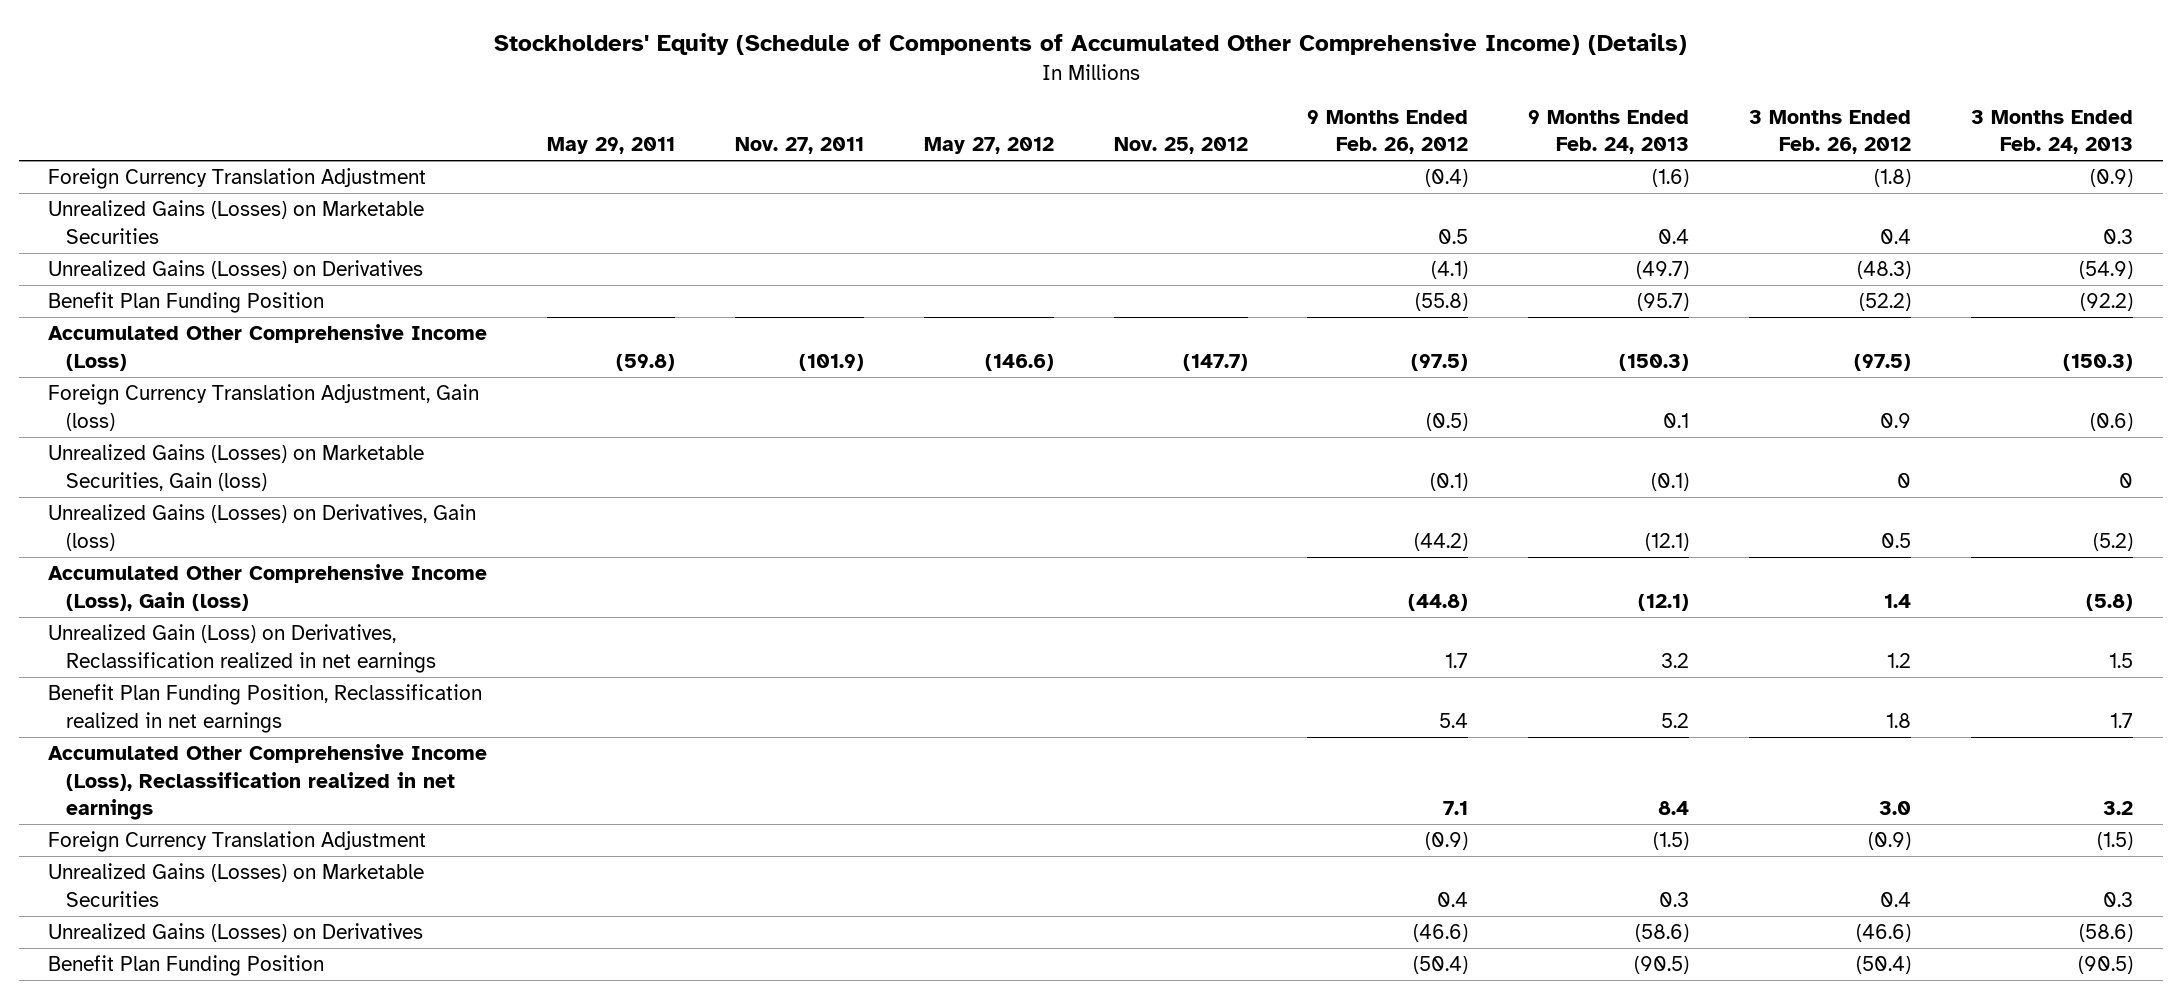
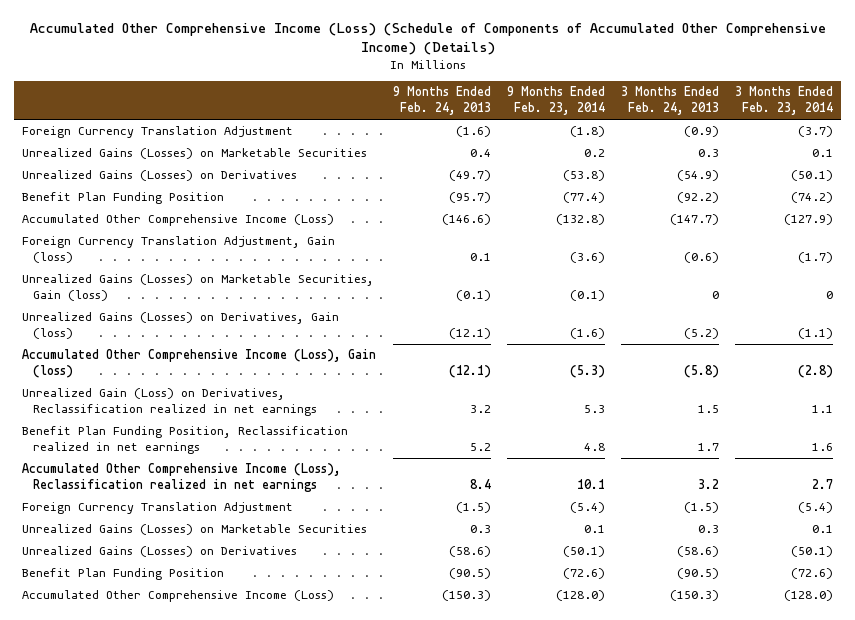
[493,33,1687,56] Stockholders' Equity (Schedule of Components of Accumulated Other Comprehensive Income) (Details) -> [29,23,826,56] Accumulated Other Comprehensive Income (Loss) (Schedule of Components of Accumulated Other Comprehensive Income) (Details)
[547,137,676,155] May 29, 2011 -> none
[735,137,865,155] Nov. 27, 2011 -> none
[923,137,1054,155] May 27, 2012 -> none
[1113,137,1248,155] Nov. 25, 2012 -> none
[1307,109,1469,155] 9 Months Ended Feb. 26, 2012 -> none
[1749,109,1912,155] 3 Months Ended Feb. 26, 2012 -> none
none -> [506,86,605,116] 9 Months Ended Feb. 23, 2014
none -> [734,86,833,116] 3 Months Ended Feb. 23, 2014
none -> [22,214,335,227] Accumulated Other Comprehensive Income (Loss)
[48,324,488,371] Accumulated Other Comprehensive Income (Loss) -> [22,590,335,603] Accumulated Other Comprehensive Income (Loss)

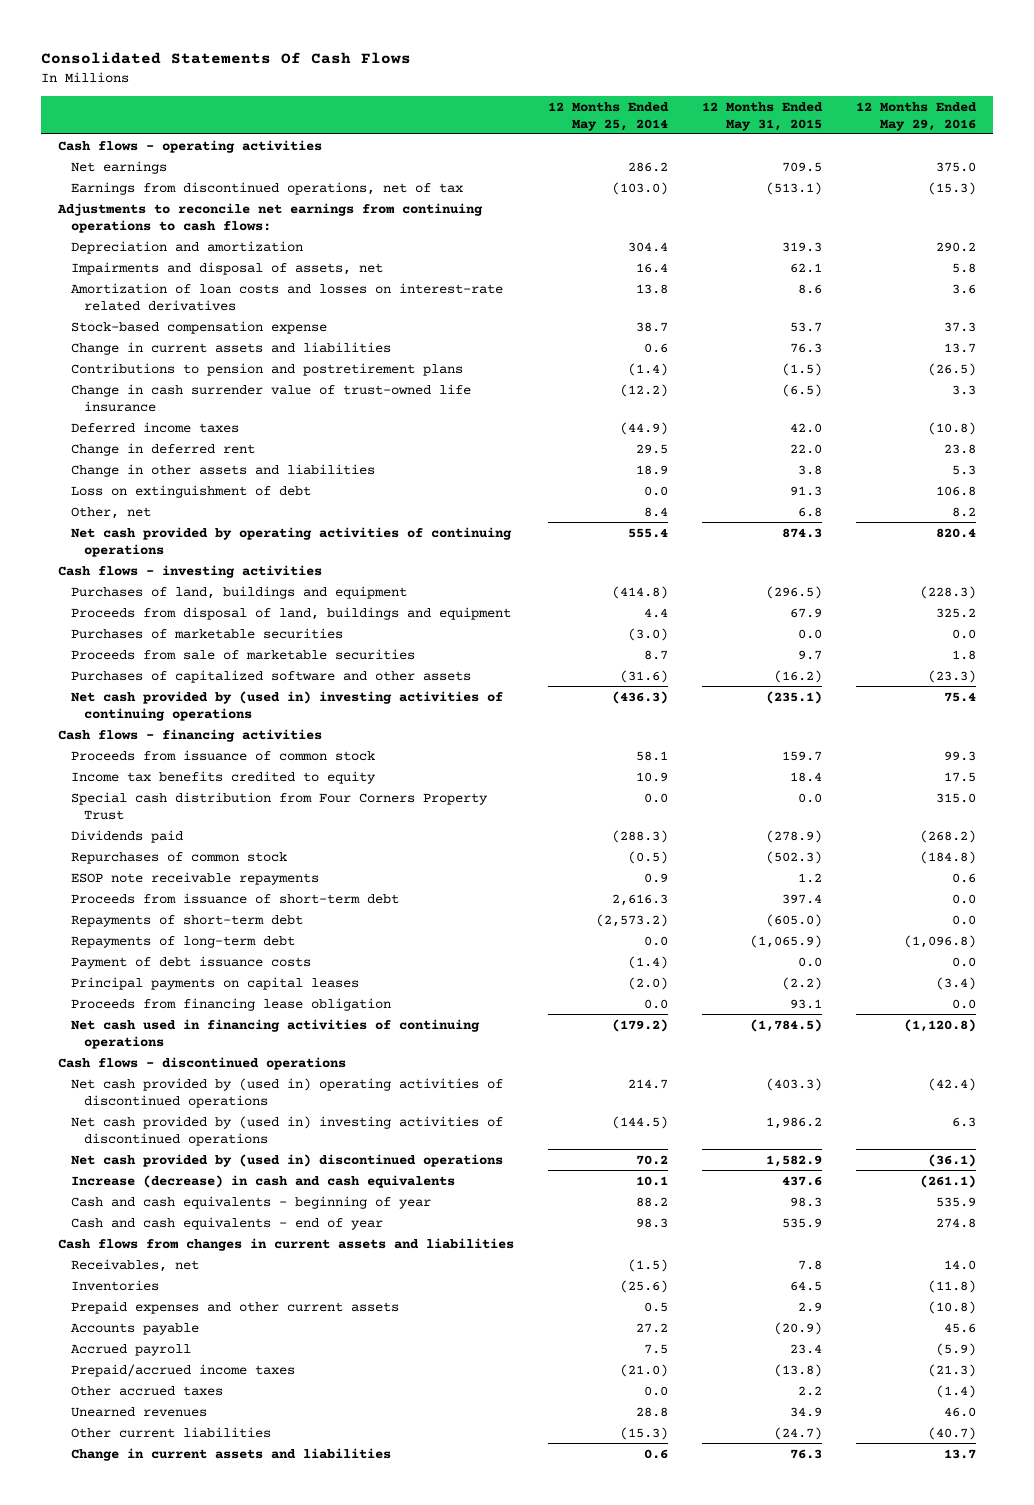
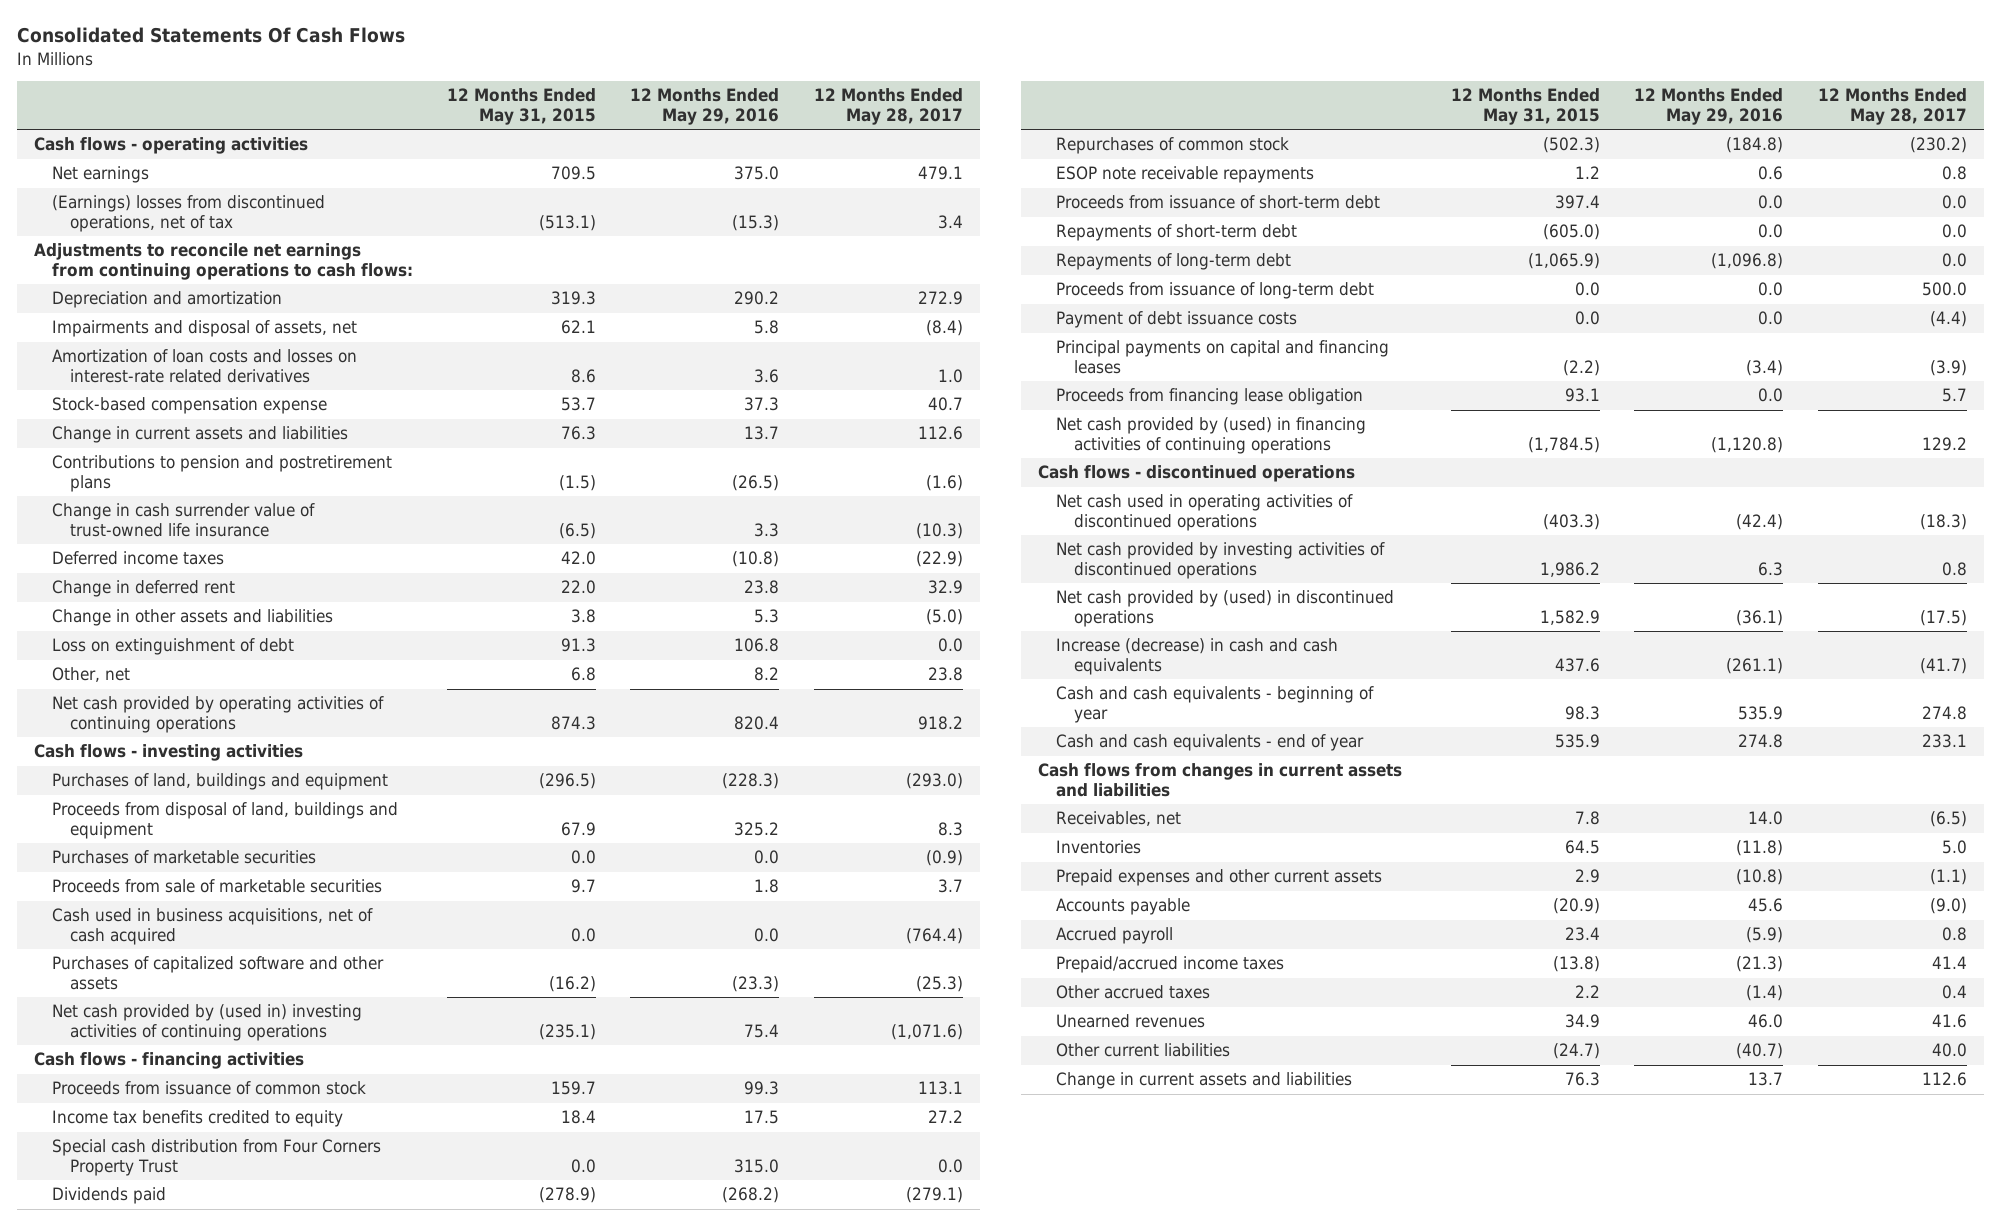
[548,101,670,131] 12 Months Ended May 25, 2014 -> none
none -> [813,88,963,126] 12 Months Ended May 28, 2017
[70,181,463,195] Earnings from discontinued operations, net of tax -> [52,195,326,232] (Earnings) losses from discontinued operations, net of tax
none -> [52,908,374,945] Cash used in business acquisitions, net of cash acquired
none -> [1056,282,1375,300] Proceeds from issuance of long-term debt
[70,976,359,990] Principal payments on capital leases -> [1056,340,1390,374] Principal payments on capital and financing leases
[70,1018,480,1049] Net cash used in financing activities of continuing operations -> [1056,417,1367,454] Net cash provided by (used) in financing activities of continuing operations
[70,1077,503,1108] Net cash provided by (used in) operating activities of discontinued operations -> [1056,494,1354,531] Net cash used in operating activities of discontinued operations
[70,1115,503,1146] Net cash provided by (used in) investing activities of discontinued operations -> [1056,542,1386,579] Net cash provided by investing activities of discontinued operations
[70,1153,503,1167] Net cash provided by (used in) discontinued operations -> [1056,590,1395,627] Net cash provided by (used) in discontinued operations

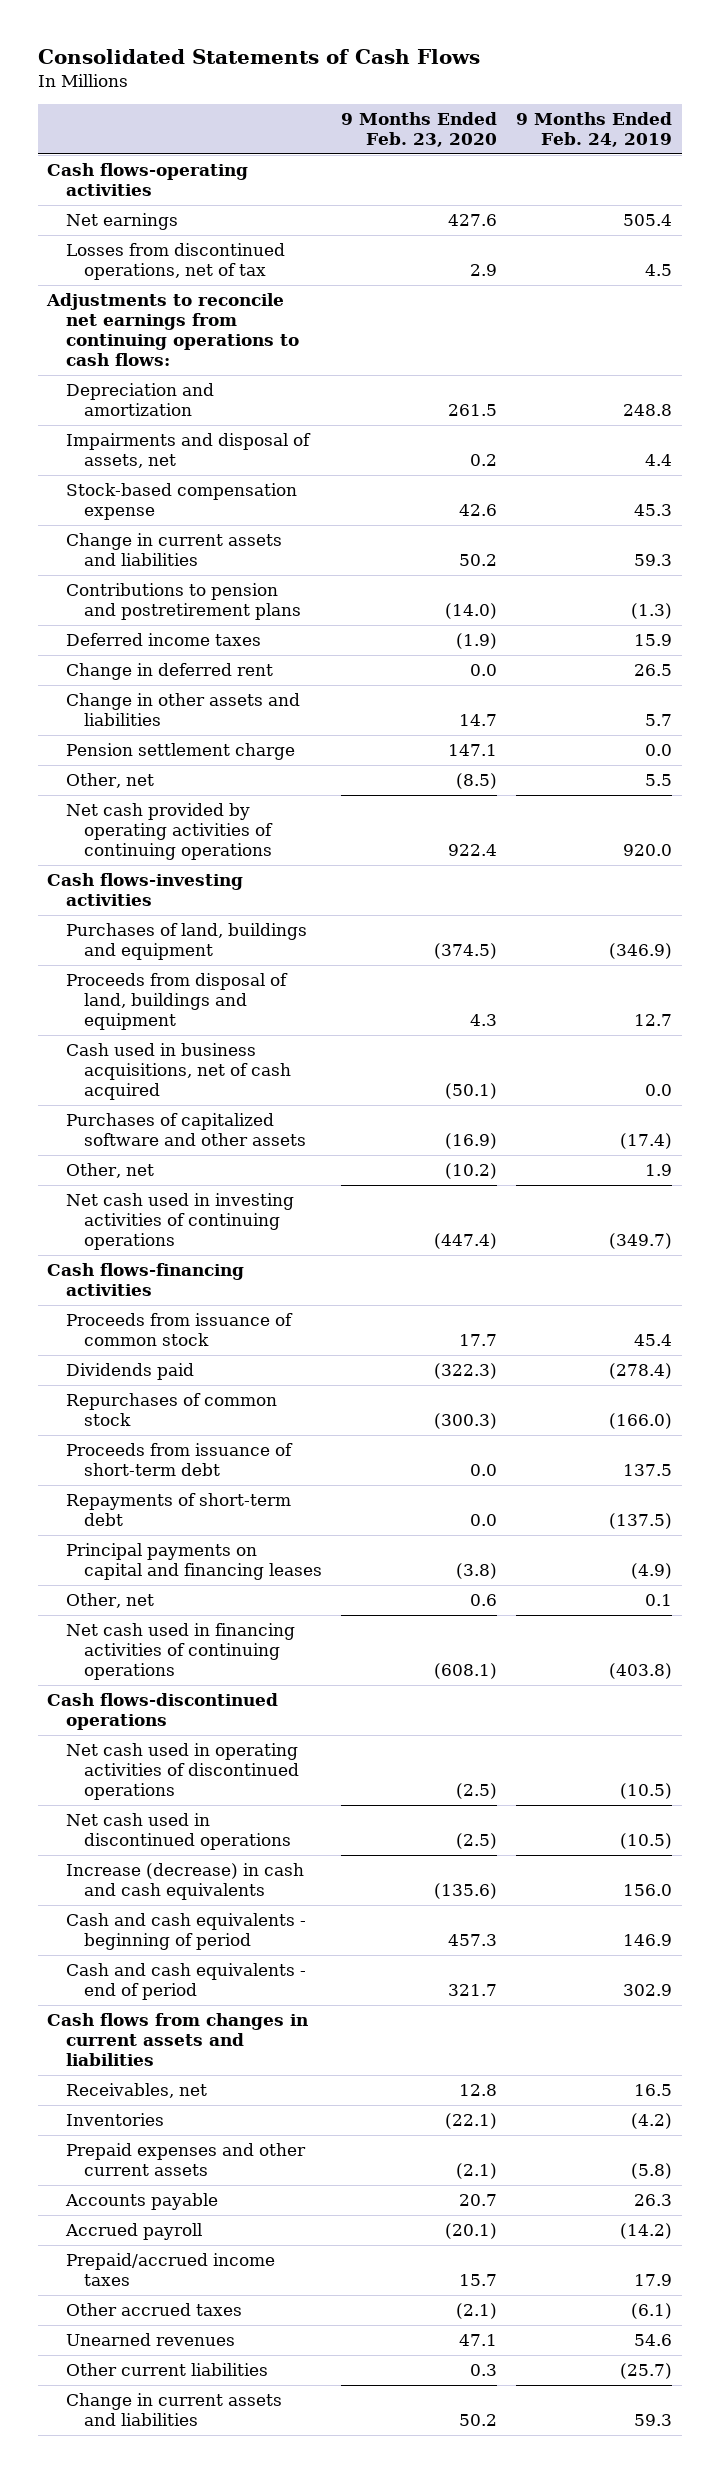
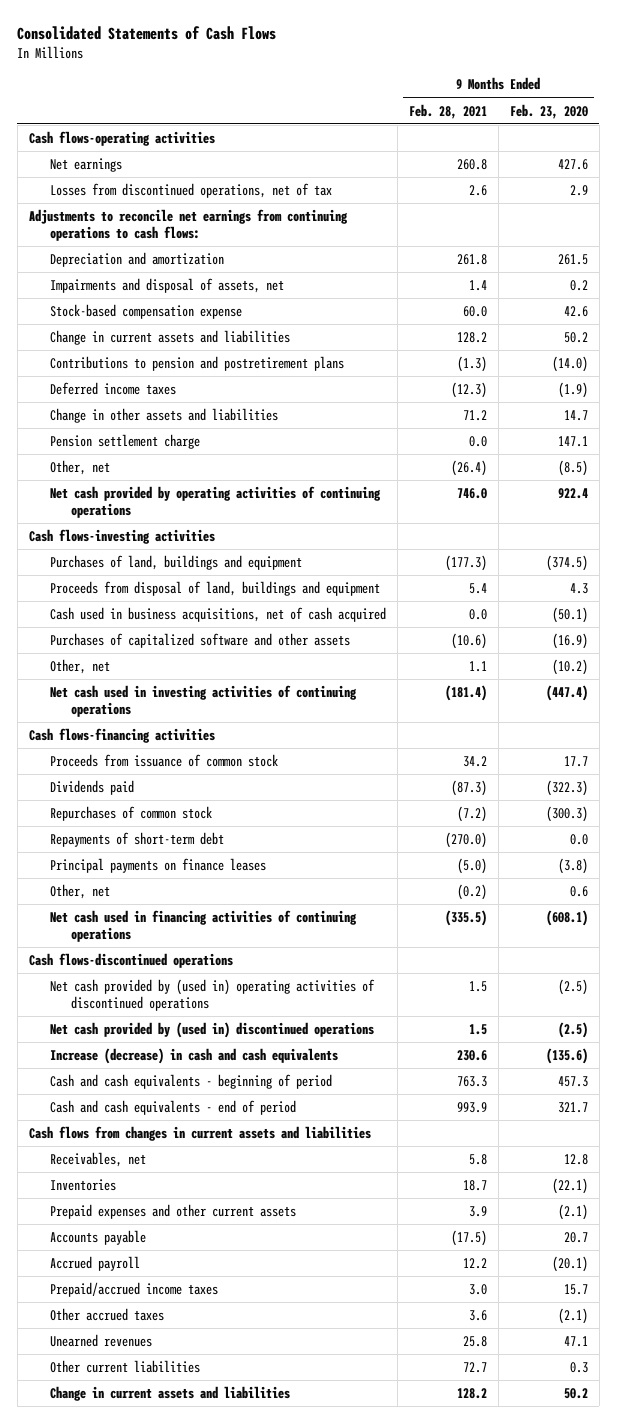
[516,112,673,148] 9 Months Ended Feb. 24, 2019 -> none
none -> [408,103,487,119] Feb. 28, 2021
[65,663,273,681] Change in deferred rent -> none
[65,1443,293,1477] Proceeds from issuance of short-term debt -> none
[65,1543,323,1581] Principal payments on capital and financing leases -> [49,857,266,873] Principal payments on finance leases
[65,1743,300,1801] Net cash used in operating activities of discontinued operations -> [49,978,375,1011] Net cash provided by (used in) operating activities of discontinued operations
[65,1813,292,1851] Net cash used in discontinued operations -> [49,1021,374,1038] Net cash provided by (used in) discontinued operations

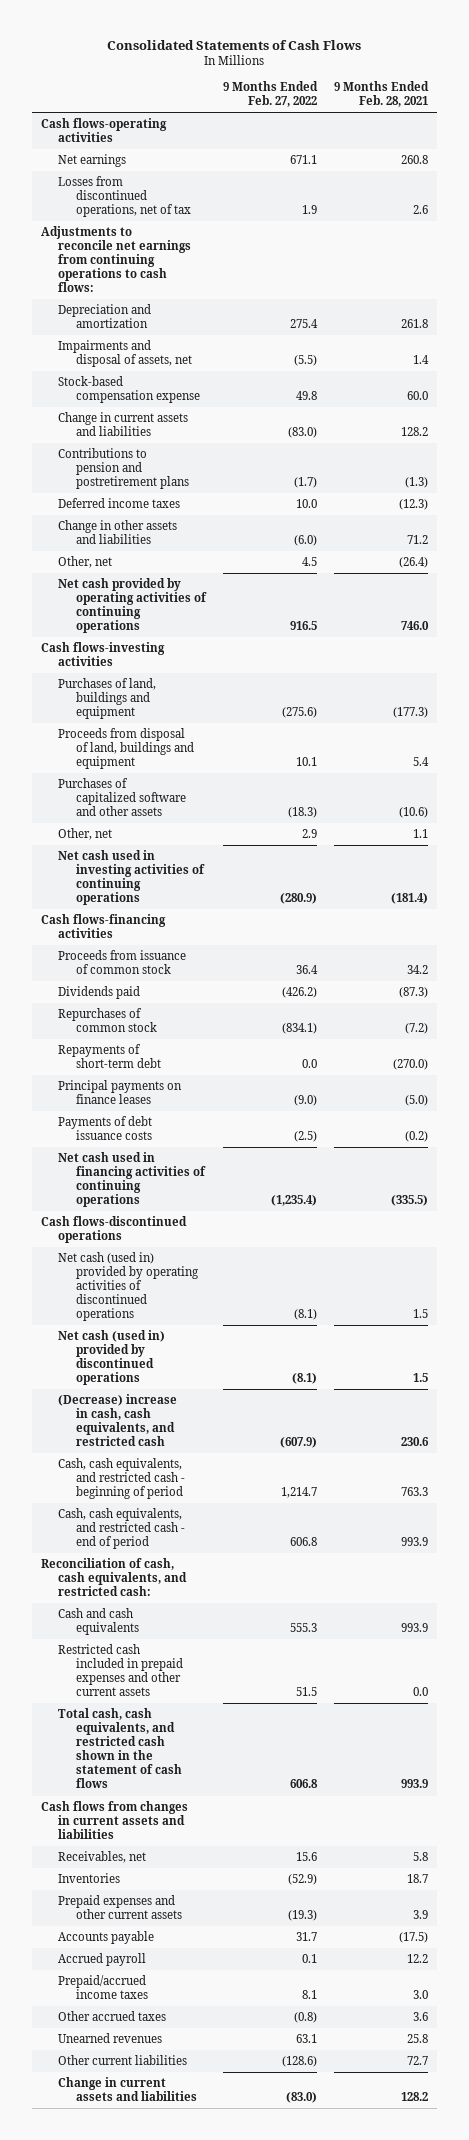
[509,103,588,119] Feb. 23, 2020 -> none
none -> [222,81,318,108] 9 Months Ended Feb. 27, 2022
[49,433,200,449] Pension settlement charge -> none
[49,606,386,622] Cash used in business acquisitions, net of cash acquired -> none
[49,883,110,899] Other, net -> none
none -> [58,1116,153,1141] Payments of debt issuance costs
[49,978,375,1011] Net cash provided by (used in) operating activities of discontinued operations -> [58,1252,199,1322] Net cash (used in) provided by operating activities of discontinued operations
[49,1021,374,1038] Net cash provided by (used in) discontinued operations -> [58,1330,166,1386] Net cash (used in) provided by discontinued operations
[49,1047,338,1064] Increase (decrease) in cash and cash equivalents -> [58,1394,178,1447] (Decrease) increase in cash, cash equivalents, and restricted cash
[49,1073,332,1089] Cash and cash equivalents - beginning of period -> [58,1458,185,1500] Cash, cash equivalents, and restricted cash - beginning of period
[49,1099,296,1115] Cash and cash equivalents - end of period -> [58,1508,185,1550] Cash, cash equivalents, and restricted cash - end of period
none -> [40,1558,188,1597] Reconciliation of cash, cash equivalents, and restricted cash:
none -> [58,1608,139,1636] Cash and cash equivalents
none -> [58,1644,183,1697] Restricted cash included in prepaid expenses and other current assets
none -> [58,1708,182,1789] Total cash, cash equivalents, and restricted cash shown in the statement of cash flows

